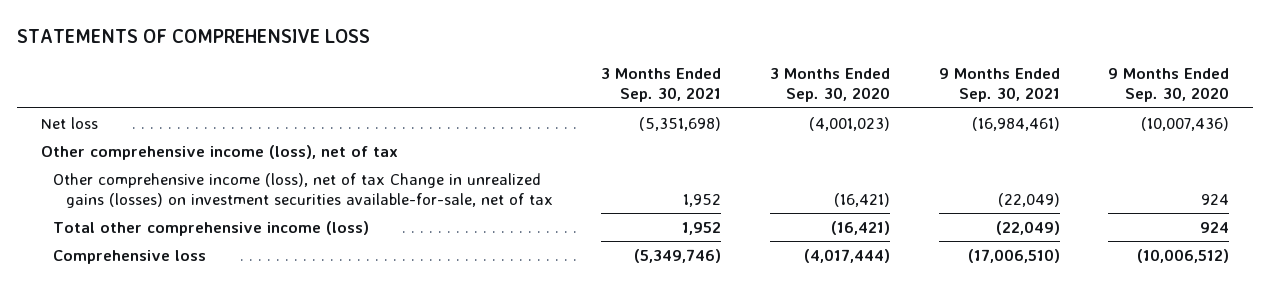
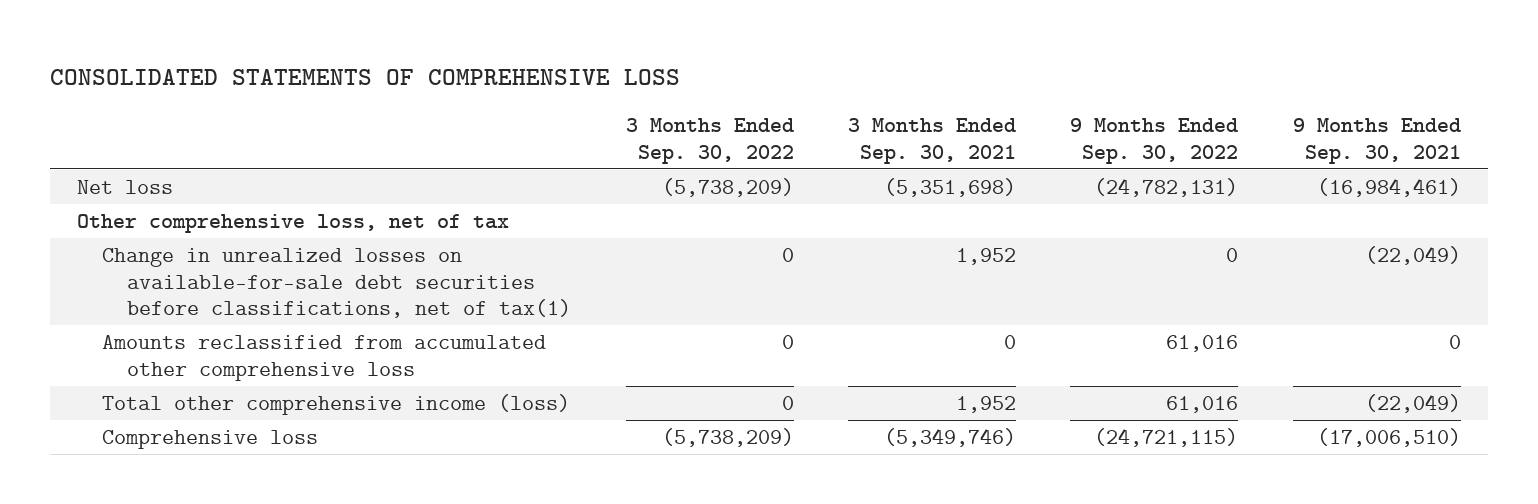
[16,28,370,43] STATEMENTS OF COMPREHENSIVE LOSS -> [49,69,680,86] CONSOLIDATED STATEMENTS OF COMPREHENSIVE LOSS
[769,67,890,103] 3 Months Ended Sep. 30, 2020 -> none
[1108,67,1230,103] 9 Months Ended Sep. 30, 2020 -> none
none -> [625,118,794,164] 3 Months Ended Sep. 30, 2022
none -> [1070,118,1239,164] 9 Months Ended Sep. 30, 2022
[40,144,398,160] Other comprehensive income (loss), net of tax -> [77,214,510,234] Other comprehensive loss, net of tax
[53,172,553,209] Other comprehensive income (loss), net of tax Change in unrealized gains (losses) on investment securities available-for-sale, net of tax -> [102,248,572,319] Change in unrealized losses on available-for-sale debt securities before classifications, net of tax(1)
none -> [102,335,547,381] Amounts reclassified from accumulated other comprehensive loss

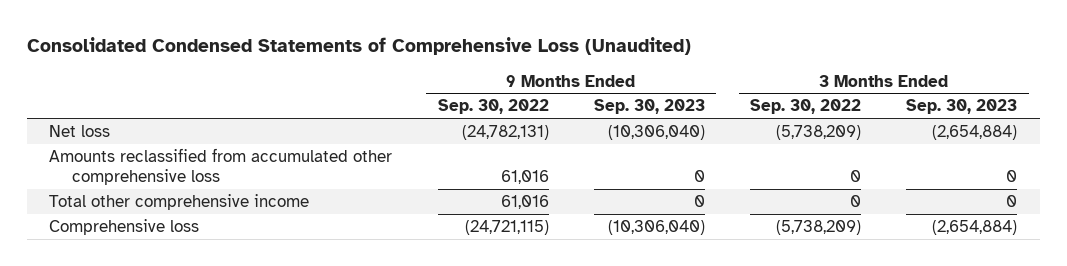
[49,69,680,86] CONSOLIDATED STATEMENTS OF COMPREHENSIVE LOSS -> [26,37,691,56] Consolidated Condensed Statements of Comprehensive Loss (Unaudited)
[848,118,1017,164] 3 Months Ended Sep. 30, 2021 -> none
[1292,118,1461,164] 9 Months Ended Sep. 30, 2021 -> none
none -> [593,99,705,115] Sep. 30, 2023
none -> [906,99,1018,115] Sep. 30, 2023
[77,214,510,234] Other comprehensive loss, net of tax -> none
[102,248,572,319] Change in unrealized losses on available-for-sale debt securities before classifications, net of tax(1) -> none
[102,394,571,416] Total other comprehensive income (loss) -> [49,193,310,210] Total other comprehensive income

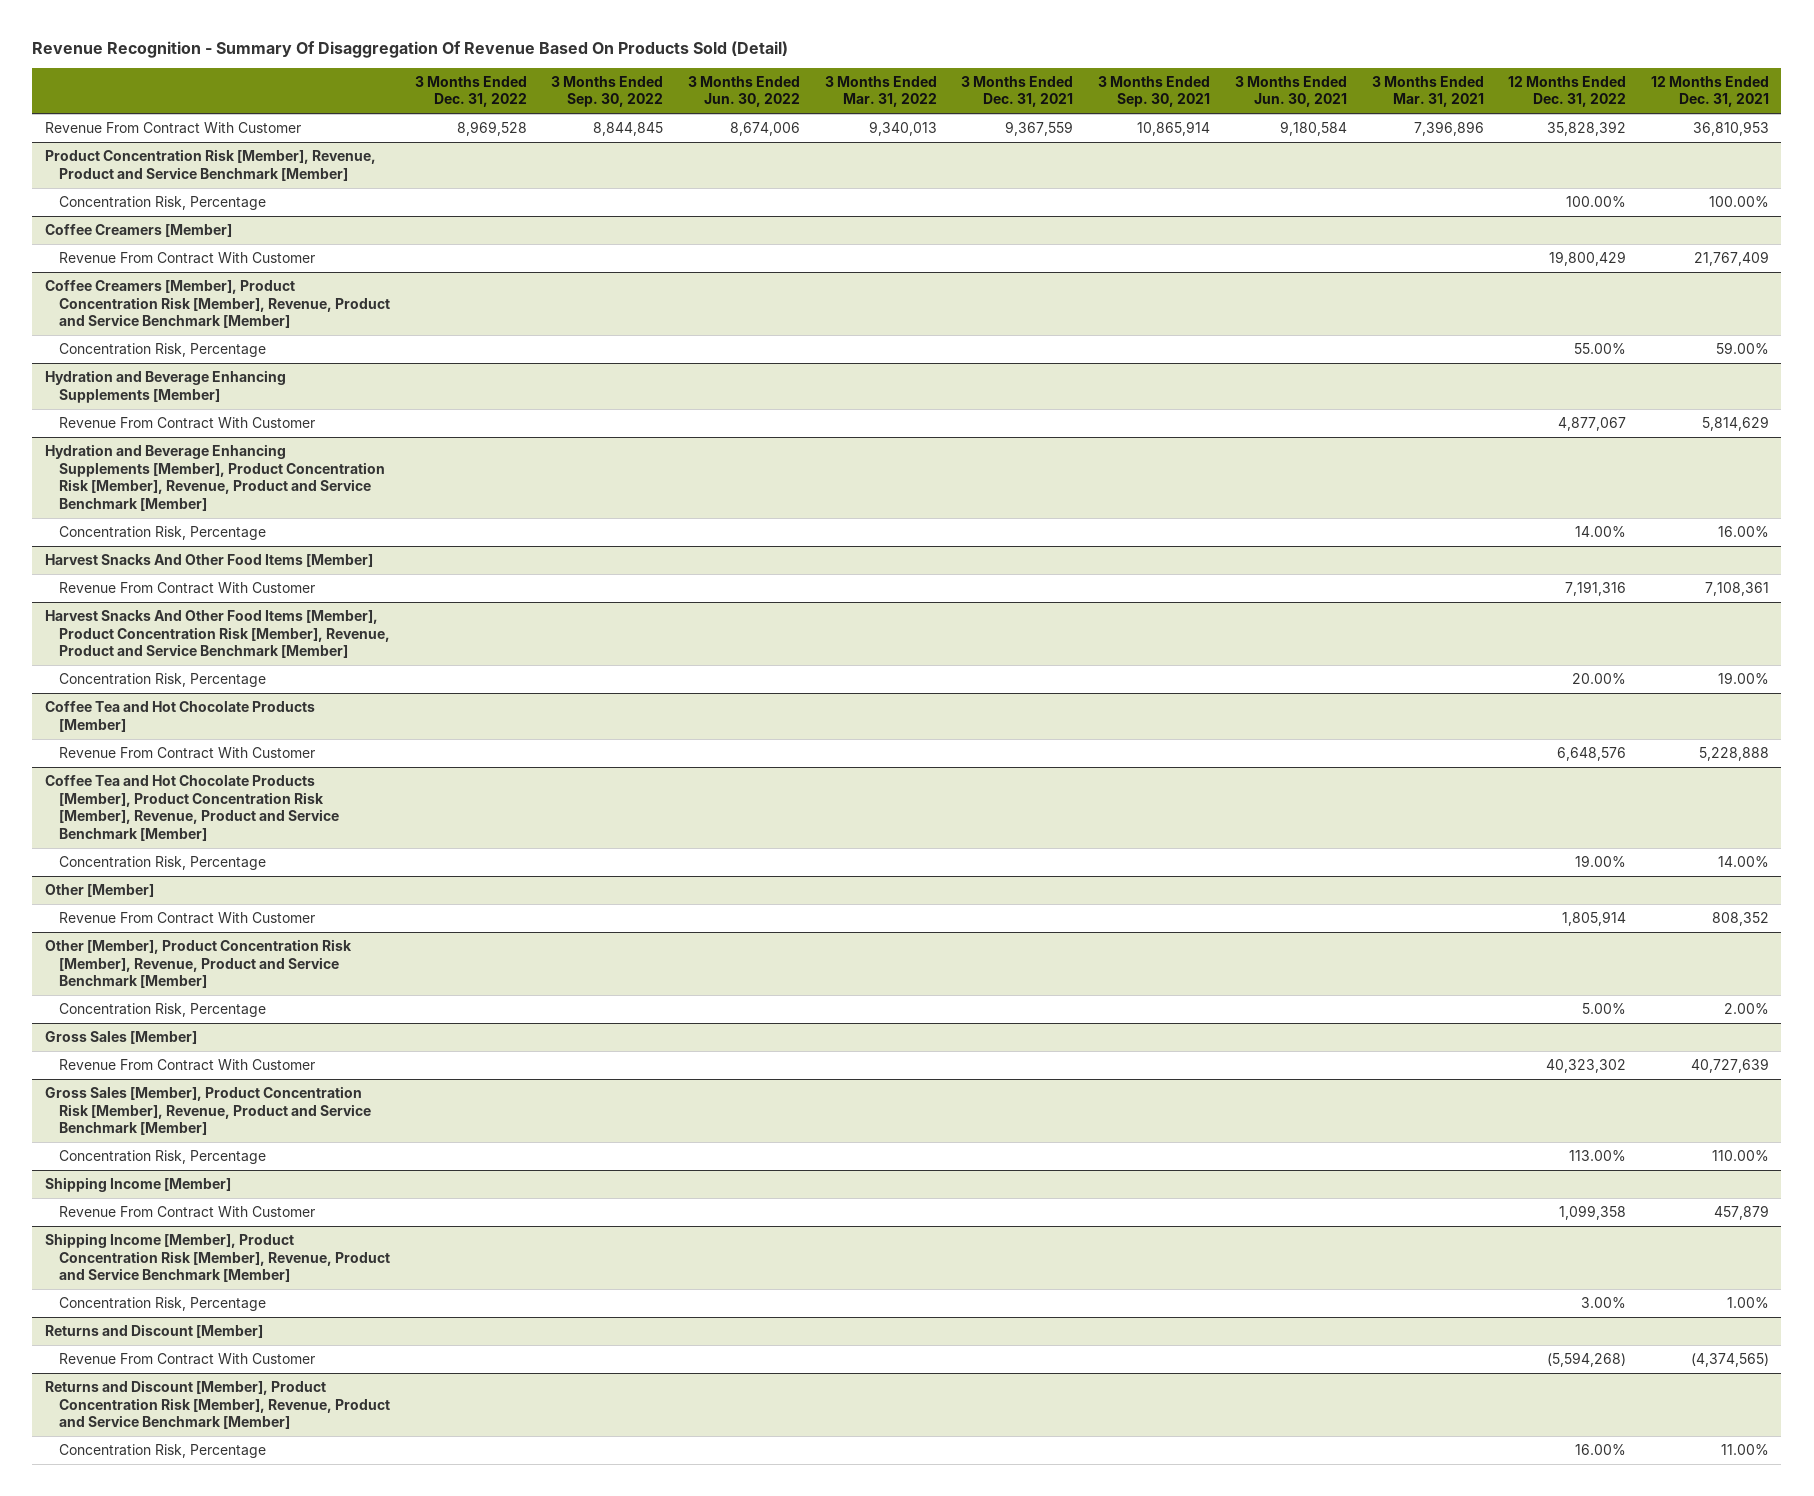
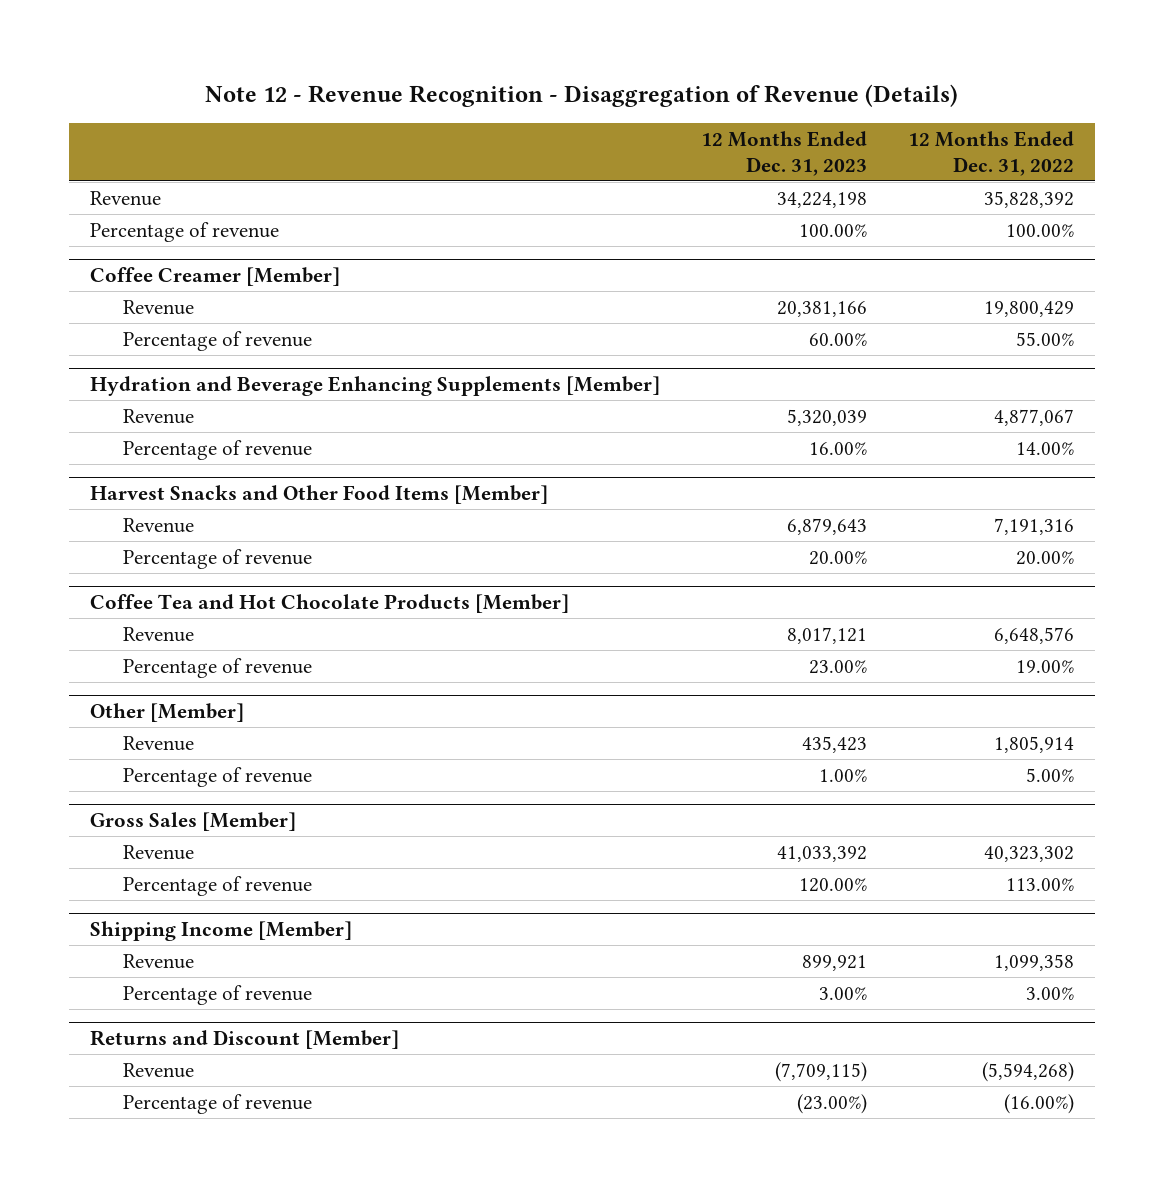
[32,40,789,58] Revenue Recognition - Summary Of Disaggregation Of Revenue Based On Products Sold (Detail) -> [205,83,959,107] Note 12 - Revenue Recognition - Disaggregation of Revenue (Details)
[414,75,527,108] 3 Months Ended Dec. 31, 2022 -> none
[551,75,664,108] 3 Months Ended Sep. 30, 2022 -> none
[687,75,800,108] 3 Months Ended Jun. 30, 2022 -> none
[824,75,937,108] 3 Months Ended Mar. 31, 2022 -> none
[961,75,1074,108] 3 Months Ended Dec. 31, 2021 -> none
[1098,75,1211,108] 3 Months Ended Sep. 30, 2021 -> none
[1234,75,1347,108] 3 Months Ended Jun. 30, 2021 -> none
[1371,75,1484,108] 3 Months Ended Mar. 31, 2021 -> none
[1651,75,1770,108] 12 Months Ended Dec. 31, 2021 -> none
none -> [701,130,868,176] 12 Months Ended Dec. 31, 2023
[44,149,376,181] Product Concentration Risk [Member], Revenue, Product and Service Benchmark [Member] -> none
[58,196,266,211] Concentration Risk, Percentage -> none
[44,280,390,329] Coffee Creamers [Member], Product Concentration Risk [Member], Revenue, Product and Service Benchmark [Member] -> none
[58,343,266,358] Concentration Risk, Percentage -> none
[44,122,301,135] Revenue From Contract With Customer -> [89,190,161,206] Revenue
none -> [89,221,279,242] Percentage of revenue
[44,224,232,238] Coffee Creamers [Member] -> [89,266,340,286] Coffee Creamer [Member]
[58,252,315,265] Revenue From Contract With Customer -> [123,299,195,315] Revenue
none -> [123,330,313,351] Percentage of revenue
[44,444,385,511] Hydration and Beverage Enhancing Supplements [Member], Product Concentration Risk [Member], Revenue, Product and Service Benchmark [Member] -> none
[58,526,266,541] Concentration Risk, Percentage -> none
[44,610,390,659] Harvest Snacks And Other Food Items [Member], Product Concentration Risk [Member], Revenue, Product and Service Benchmark [Member] -> none
[58,673,266,688] Concentration Risk, Percentage -> none
[58,417,315,430] Revenue From Contract With Customer -> [123,408,195,424] Revenue
none -> [123,439,313,460] Percentage of revenue
[44,554,373,568] Harvest Snacks And Other Food Items [Member] -> [89,484,548,504] Harvest Snacks and Other Food Items [Member]
[58,582,315,595] Revenue From Contract With Customer -> [123,517,195,533] Revenue
none -> [123,548,313,569] Percentage of revenue
[44,775,339,841] Coffee Tea and Hot Chocolate Products [Member], Product Concentration Risk [Member], Revenue, Product and Service Benchmark [Member] -> none
[58,856,266,871] Concentration Risk, Percentage -> none
[58,747,315,760] Revenue From Contract With Customer -> [123,626,195,642] Revenue
none -> [123,657,313,678] Percentage of revenue
[44,939,352,989] Other [Member], Product Concentration Risk [Member], Revenue, Product and Service Benchmark [Member] -> none
[58,1003,266,1018] Concentration Risk, Percentage -> none
[58,912,315,925] Revenue From Contract With Customer -> [123,735,195,751] Revenue
none -> [123,766,313,787] Percentage of revenue
[44,1086,371,1136] Gross Sales [Member], Product Concentration Risk [Member], Revenue, Product and Service Benchmark [Member] -> none
[58,1059,315,1072] Revenue From Contract With Customer -> [123,844,195,860] Revenue
[58,1150,266,1165] Concentration Risk, Percentage -> [123,875,313,896] Percentage of revenue
[44,1233,390,1283] Shipping Income [Member], Product Concentration Risk [Member], Revenue, Product and Service Benchmark [Member] -> none
[58,1297,266,1312] Concentration Risk, Percentage -> none
[58,1206,315,1219] Revenue From Contract With Customer -> [123,953,195,969] Revenue
none -> [123,984,313,1005] Percentage of revenue
[44,1380,390,1430] Returns and Discount [Member], Product Concentration Risk [Member], Revenue, Product and Service Benchmark [Member] -> none
[58,1444,266,1459] Concentration Risk, Percentage -> none
[58,1353,315,1366] Revenue From Contract With Customer -> [123,1062,195,1078] Revenue
none -> [123,1093,313,1114] Percentage of revenue

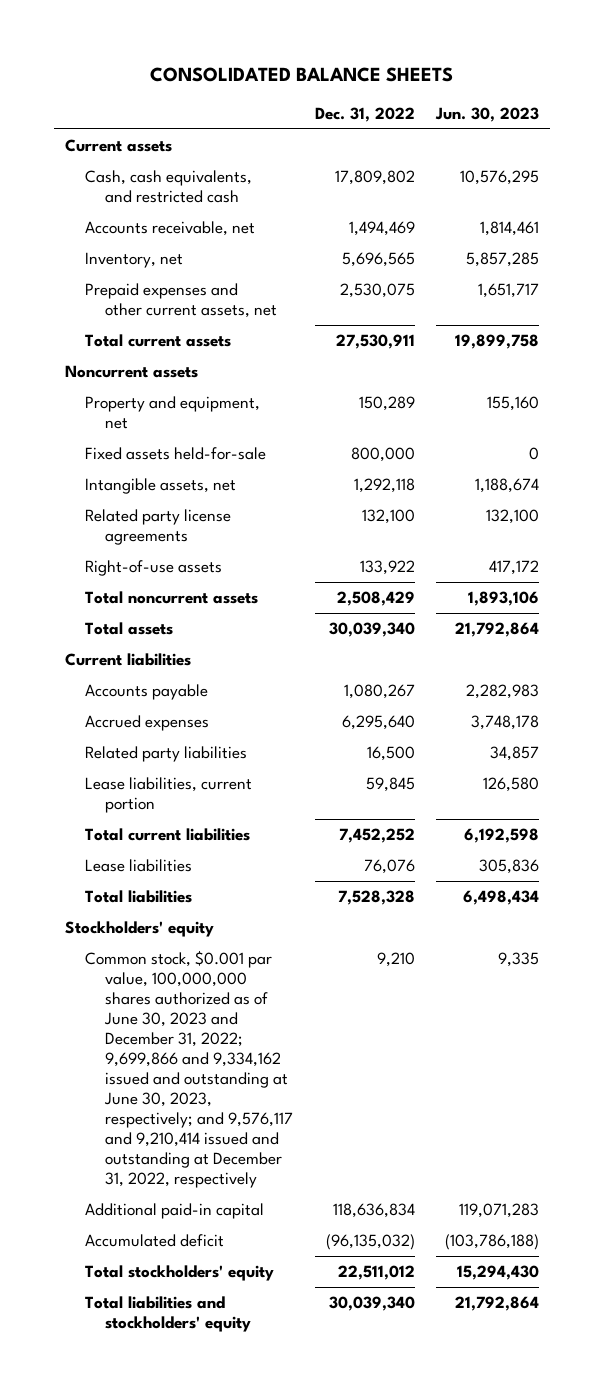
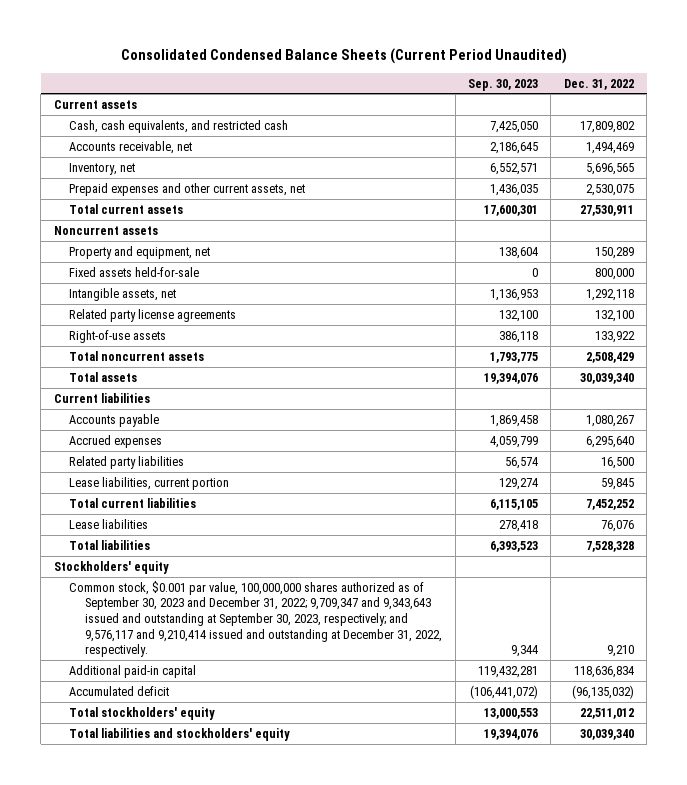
[150,66,454,82] CONSOLIDATED BALANCE SHEETS -> [120,48,567,65] Consolidated Condensed Balance Sheets (Current Period Unaudited)
[435,107,540,123] Jun. 30, 2023 -> none
none -> [467,78,538,91] Sep. 30, 2023
[85,950,294,1189] Common stock, $0.001 par value, 100,000,000 shares authorized as of June 30, 2023 and December 31, 2022; 9,699,866 and 9,334,162 issued and outstanding at June 30, 2023, respectively; and 9,576,117 and 9,210,414 issued and outstanding at December 31, 2022, respectively -> [69,580,443,658] Common stock, $0.001 par value, 100,000,000 shares authorized as of September 30, 2023 and December 31, 2022; 9,709,347 and 9,343,643 issued and outstanding at September 30, 2023, respectively; and 9,576,117 and 9,210,414 issued and outstanding at December 31, 2022, respectively.

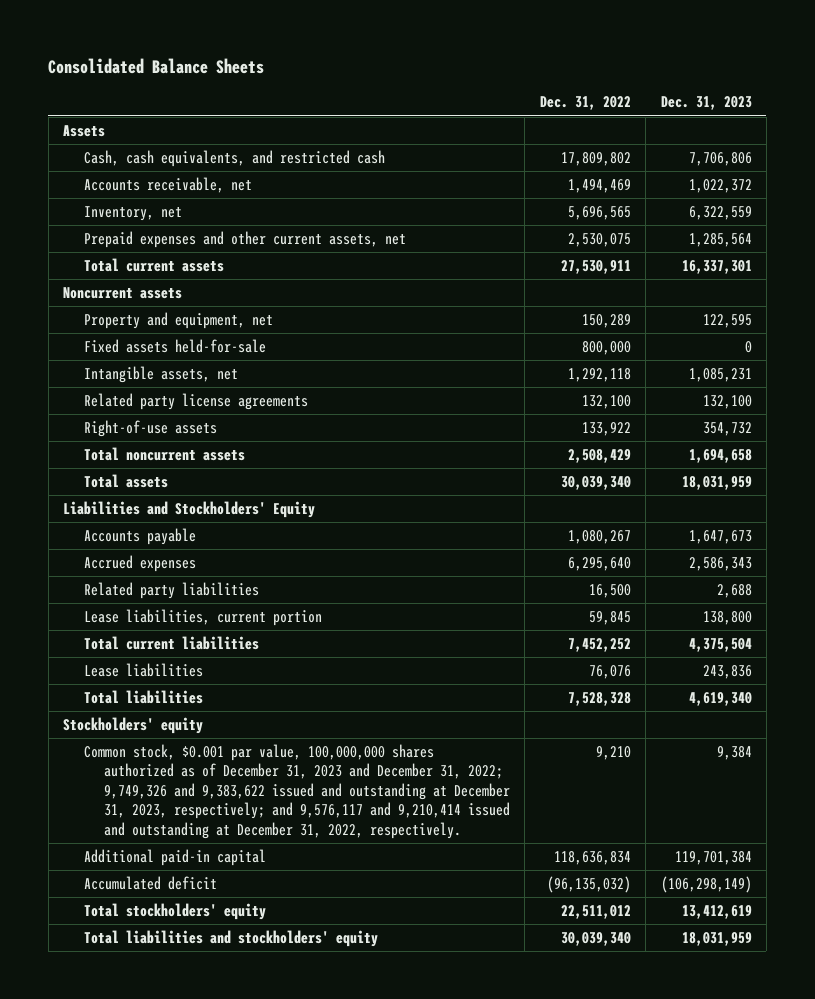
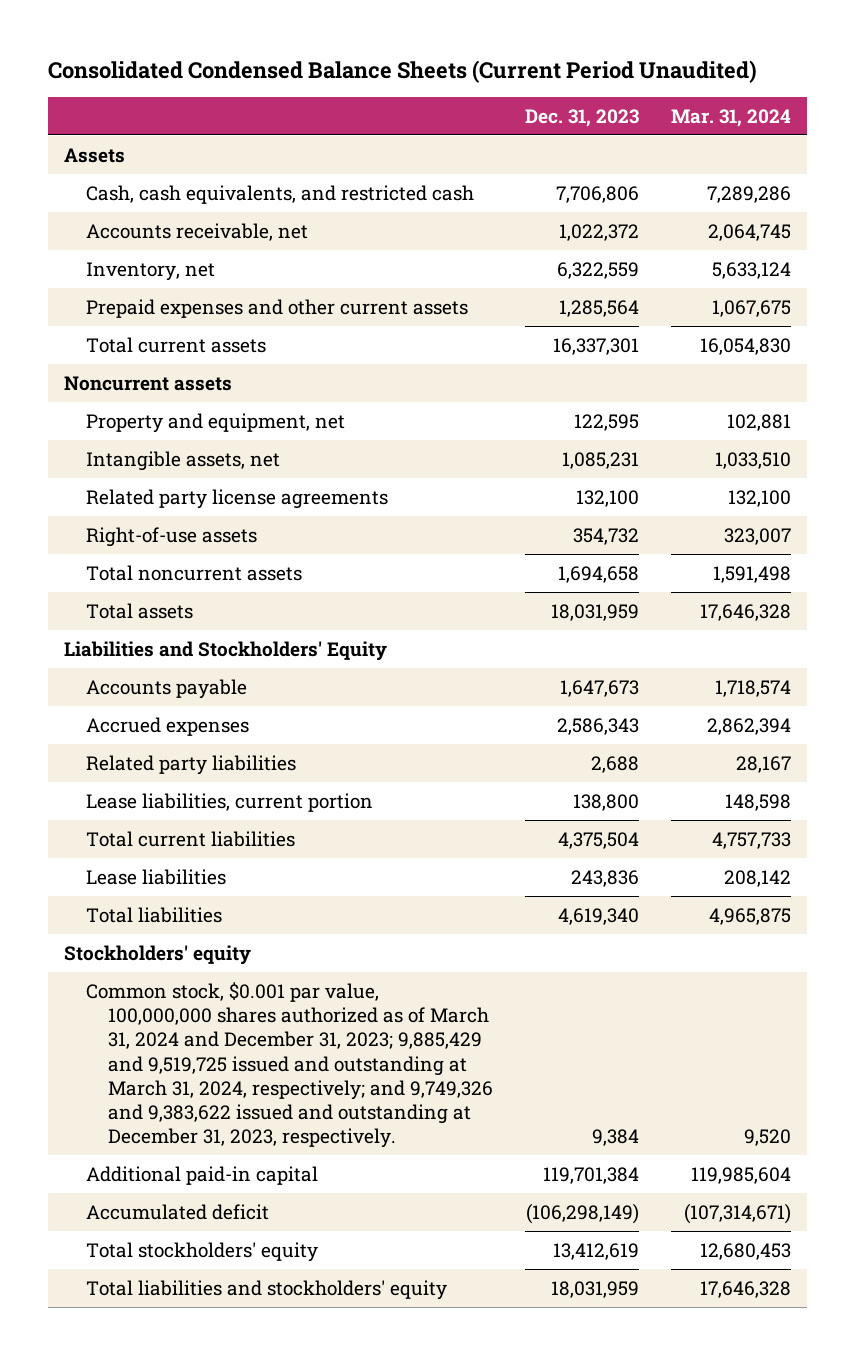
[48,57,265,74] Consolidated Balance Sheets -> [48,59,758,83] Consolidated Condensed Balance Sheets (Current Period Unaudited)
[539,96,631,111] Dec. 31, 2022 -> none
none -> [671,108,792,127] Mar. 31, 2024
[83,231,406,249] Prepaid expenses and other current assets, net -> [86,298,469,318] Prepaid expenses and other current assets
[83,339,266,354] Fixed assets held-for-sale -> none
[83,744,511,839] Common stock, $0.001 par value, 100,000,000 shares authorized as of December 31, 2023 and December 31, 2022; 9,749,326 and 9,383,622 issued and outstanding at December 31, 2023, respectively; and 9,576,117 and 9,210,414 issued and outstanding at December 31, 2022, respectively. -> [86,981,494,1149] Common stock, $0.001 par value, 100,000,000 shares authorized as of March 31, 2024 and December 31, 2023; 9,885,429 and 9,519,725 issued and outstanding at March 31, 2024, respectively; and 9,749,326 and 9,383,622 issued and outstanding at December 31, 2023, respectively.

